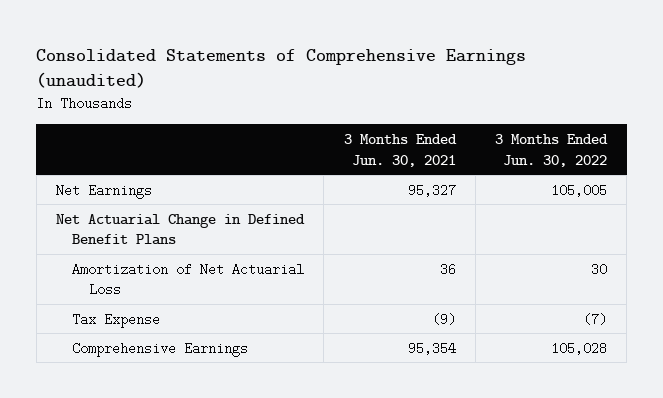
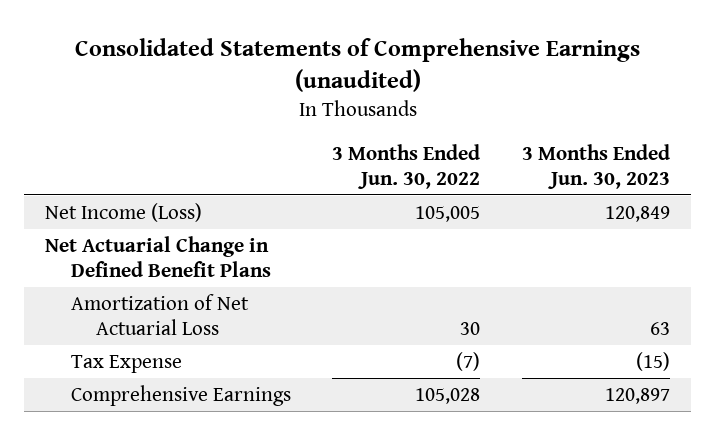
[343,134,457,167] 3 Months Ended Jun. 30, 2021 -> none
none -> [522,143,671,189] 3 Months Ended Jun. 30, 2023
[55,183,152,199] Net Earnings -> [45,202,203,222] Net Income (Loss)

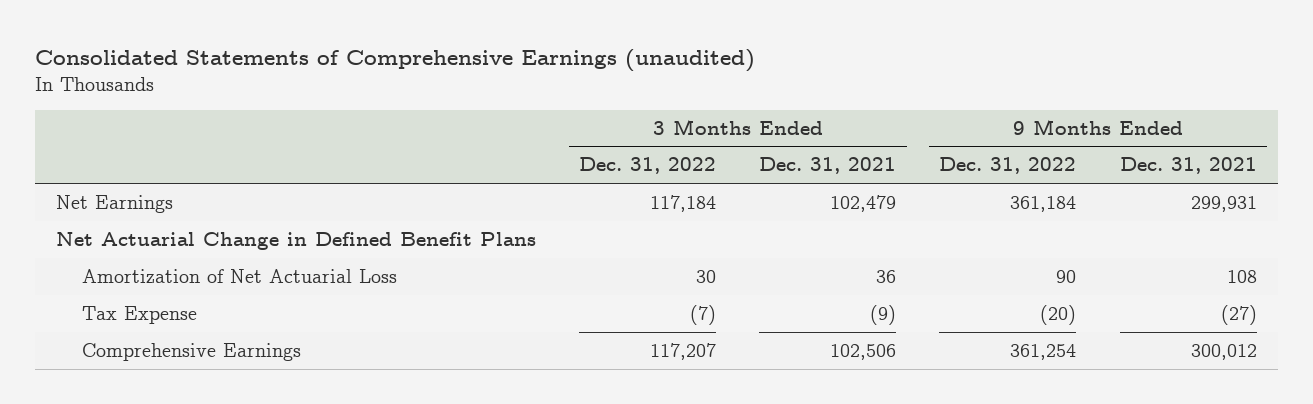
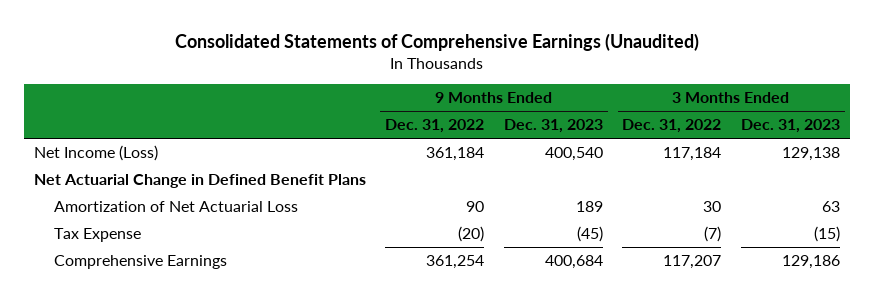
[34,48,755,72] Consolidated Statements of Comprehensive Earnings (unaudited) -> [174,33,699,52] Consolidated Statements of Comprehensive Earnings (Unaudited)
[759,157,897,175] Dec. 31, 2021 -> none
[1119,157,1257,175] Dec. 31, 2021 -> none
none -> [503,119,603,134] Dec. 31, 2023
none -> [740,119,840,134] Dec. 31, 2023
[56,194,174,213] Net Earnings -> [33,144,158,161] Net Income (Loss)

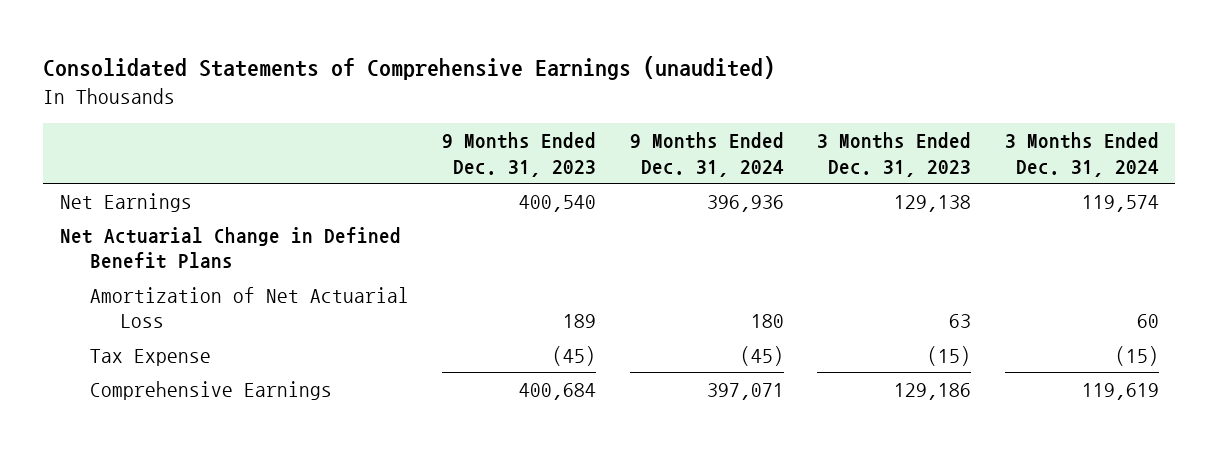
[174,33,699,52] Consolidated Statements of Comprehensive Earnings (Unaudited) -> [43,56,776,81] Consolidated Statements of Comprehensive Earnings (unaudited)
[385,119,485,134] Dec. 31, 2022 -> none
[622,119,722,134] Dec. 31, 2022 -> none
none -> [629,132,784,177] 9 Months Ended Dec. 31, 2024
none -> [1004,132,1159,177] 3 Months Ended Dec. 31, 2024
[33,144,158,161] Net Income (Loss) -> [60,192,193,212] Net Earnings

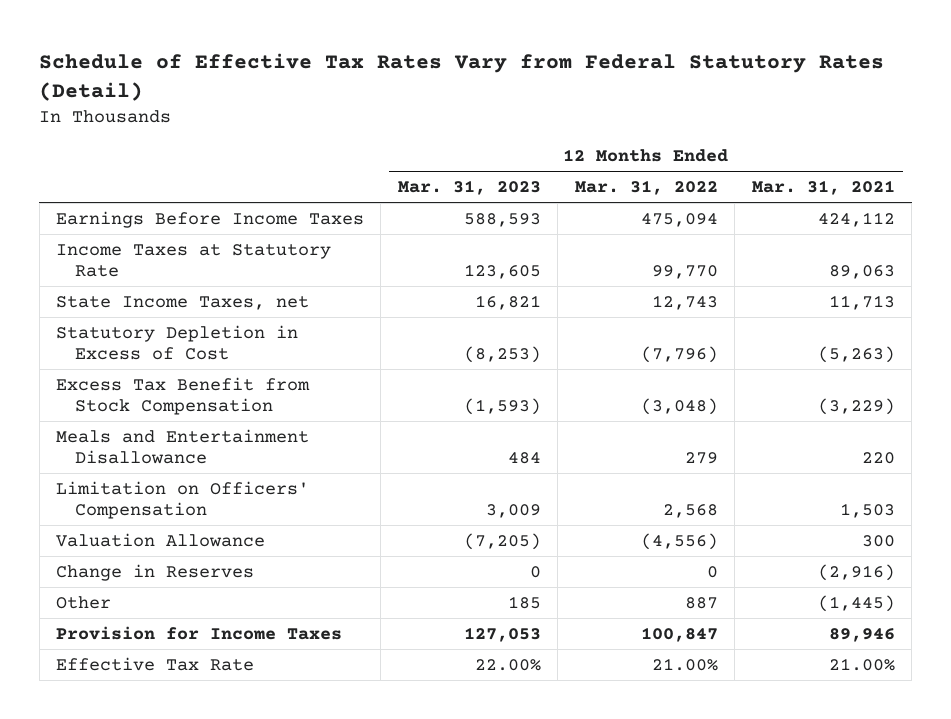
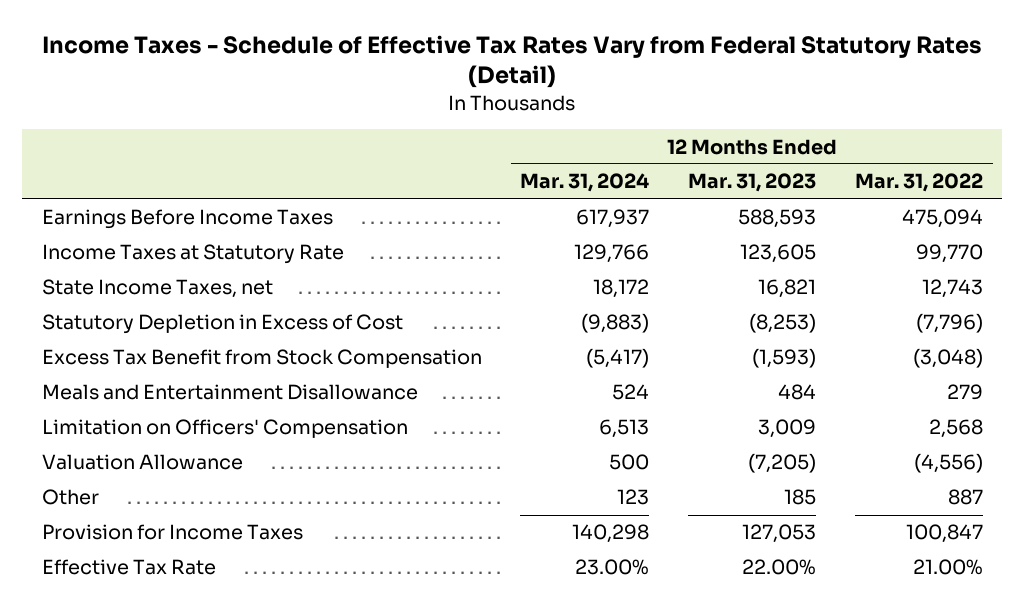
[39,52,885,101] Schedule of Effective Tax Rates Vary from Federal Statutory Rates (Detail) -> [42,34,983,89] Income Taxes - Schedule of Effective Tax Rates Vary from Federal Statutory Rates (Detail)
[751,180,895,196] Mar. 31, 2021 -> none
none -> [520,173,650,193] Mar. 31, 2024
[55,563,254,581] Change in Reserves -> none

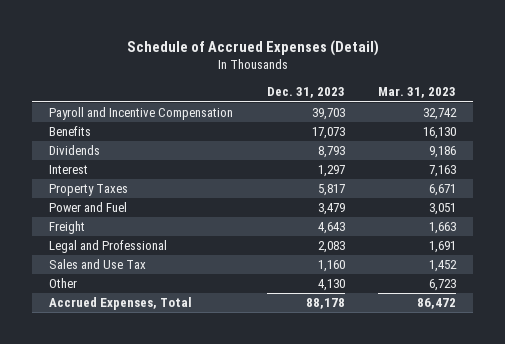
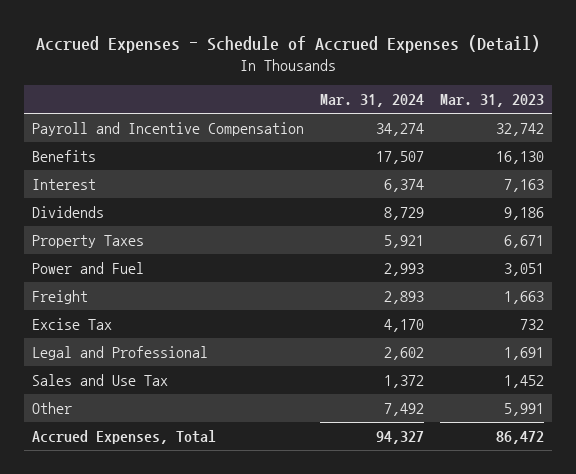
[126,40,379,57] Schedule of Accrued Expenses (Detail) -> [36,34,541,53] Accrued Expenses - Schedule of Accrued Expenses (Detail)
[266,87,345,99] Dec. 31, 2023 -> none
none -> [320,94,425,108] Mar. 31, 2024
[48,145,100,156] Dividends -> [32,205,105,218] Dividends
none -> [32,317,113,330] Excise Tax
[429,279,457,292] 6,723 -> [504,402,545,416] 5,991

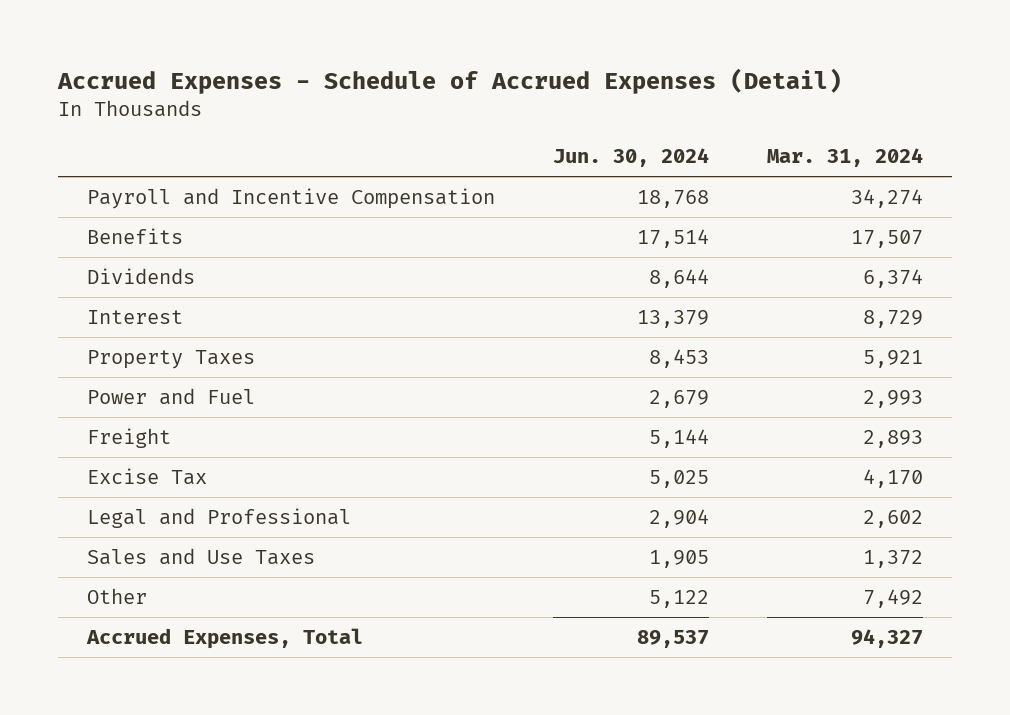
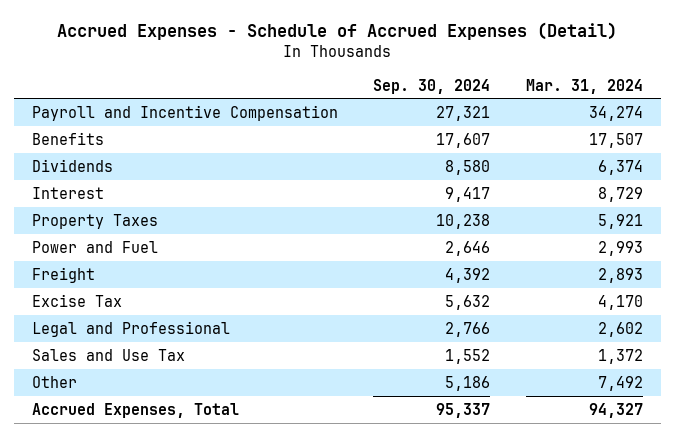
[553,148,710,168] Jun. 30, 2024 -> none
none -> [373,78,491,94] Sep. 30, 2024
[87,548,316,566] Sales and Use Taxes -> [31,348,185,361] Sales and Use Tax

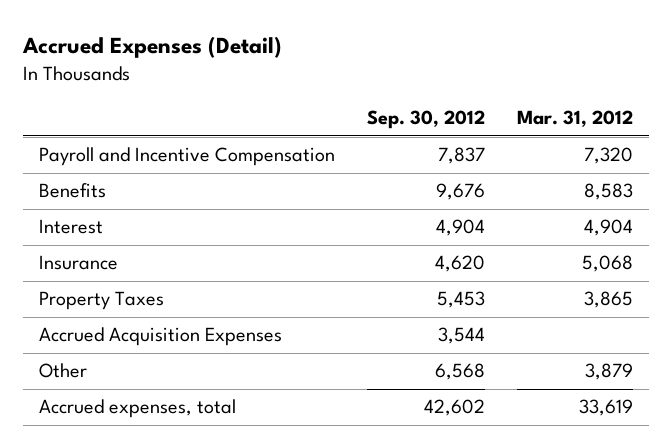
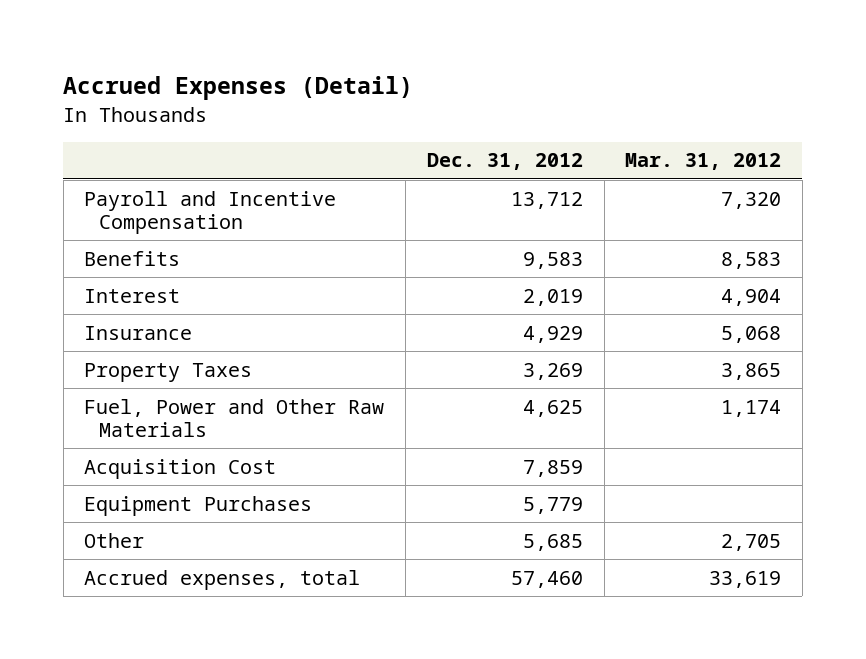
[366,110,485,130] Sep. 30, 2012 -> none
none -> [426,153,583,171] Dec. 31, 2012
none -> [84,398,385,438] Fuel, Power and Other Raw Materials
[38,327,282,347] Accrued Acquisition Expenses -> [84,458,277,479] Acquisition Cost
none -> [84,495,313,516] Equipment Purchases
[584,363,633,381] 3,879 -> [721,533,782,551] 2,705

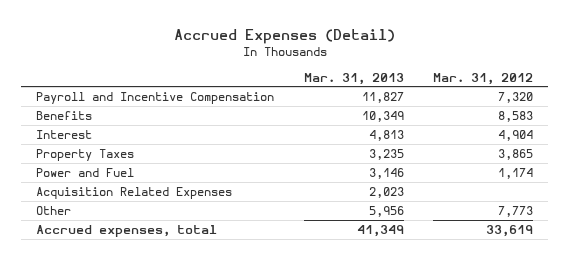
[426,153,583,171] Dec. 31, 2012 -> none
none -> [303,72,404,85] Mar. 31, 2013
[84,325,193,340] Insurance -> none
[84,495,313,516] Equipment Purchases -> none
[84,398,385,438] Fuel, Power and Other Raw Materials -> [36,167,135,177] Power and Fuel
[84,458,277,479] Acquisition Cost -> [36,186,233,199] Acquisition Related Expenses
[721,533,782,551] 2,705 -> [498,205,534,217] 7,773

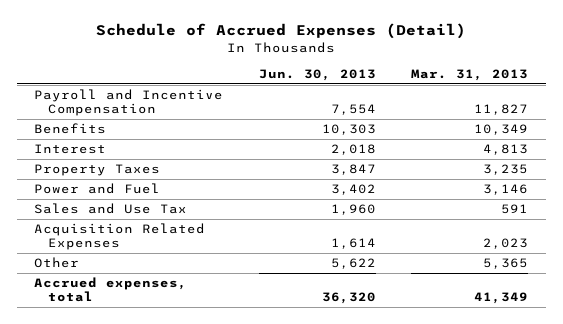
[173,28,395,44] Accrued Expenses (Detail) -> [96,23,467,40] Schedule of Accrued Expenses (Detail)
[433,72,534,85] Mar. 31, 2012 -> none
none -> [258,68,376,81] Jun. 30, 2013
none -> [34,203,188,215] Sales and Use Tax
[368,205,404,217] 5,956 -> [483,258,529,270] 5,365

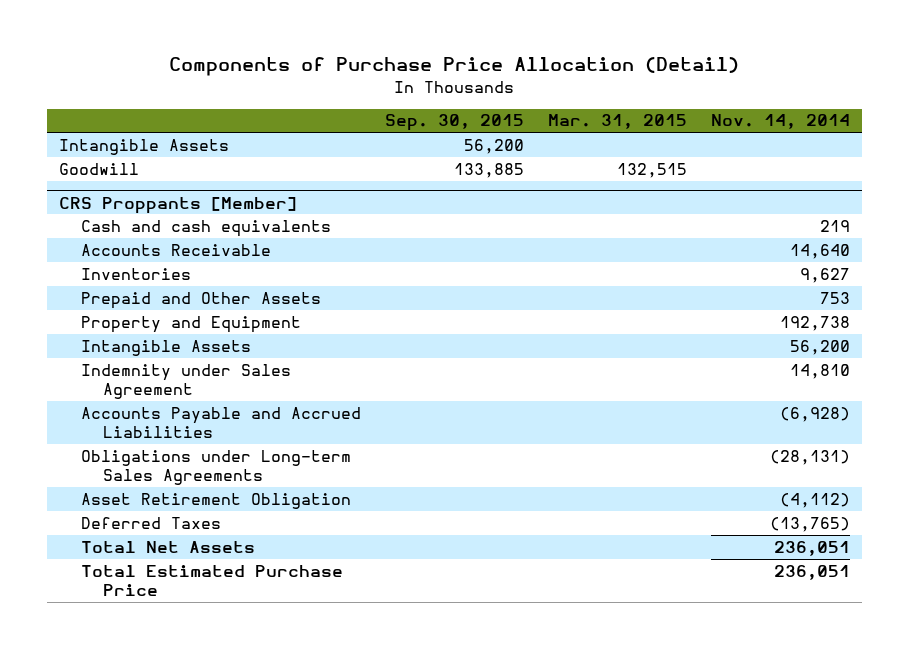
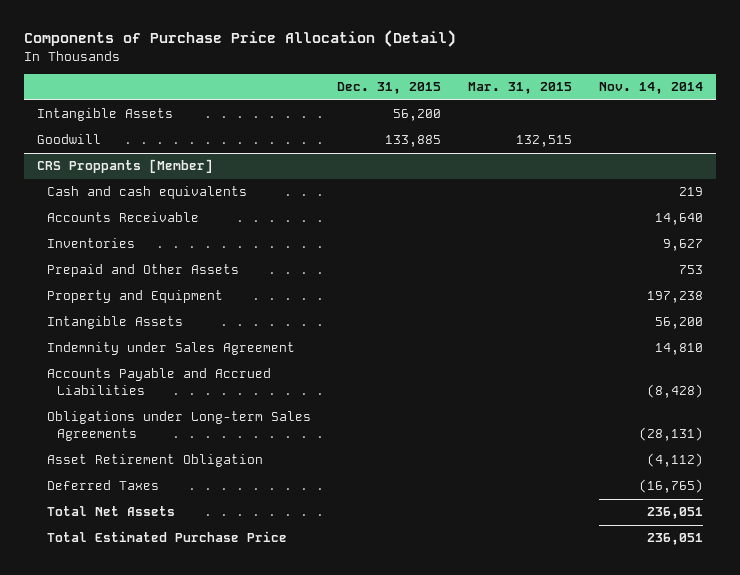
[384,114,524,132] Sep. 30, 2015 -> none
none -> [337,81,442,94] Dec. 31, 2015
[779,315,850,331] 192,738 -> [646,291,703,304] 197,238
[779,406,850,422] (6,928) -> [646,384,703,399] (8,428)
[769,516,850,532] (13,765) -> [638,479,703,494] (16,765)

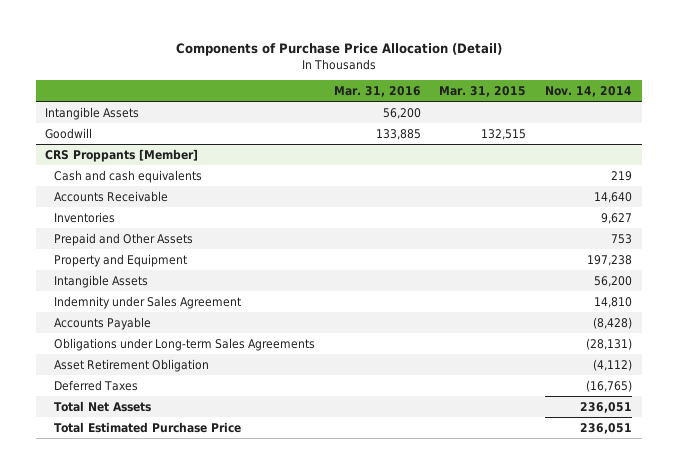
[337,81,442,94] Dec. 31, 2015 -> none
none -> [333,85,421,97] Mar. 31, 2016
[46,368,271,396] Accounts Payable and Accrued Liabilities -> [54,316,152,330] Accounts Payable

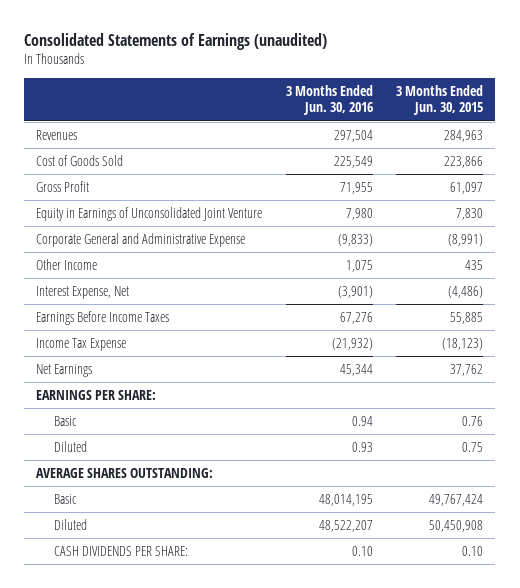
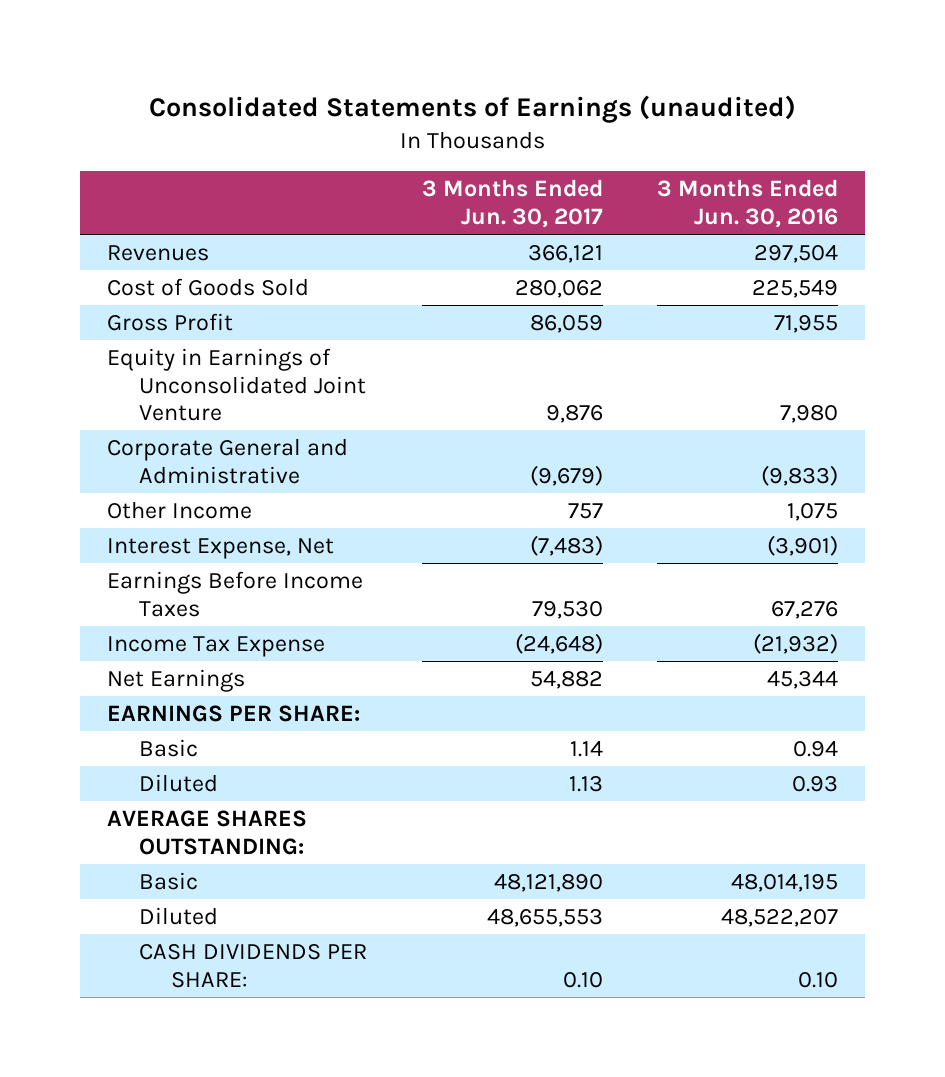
[396,85,484,116] 3 Months Ended Jun. 30, 2015 -> none
none -> [421,179,603,228] 3 Months Ended Jun. 30, 2017
[36,233,246,248] Corporate General and Administrative Expense -> [107,438,349,484] Corporate General and Administrative

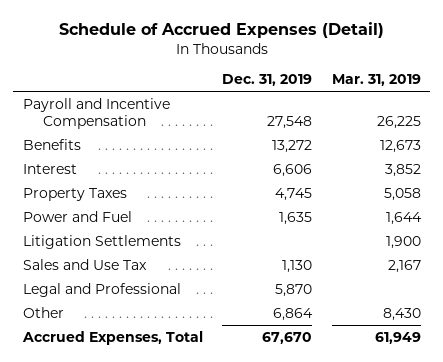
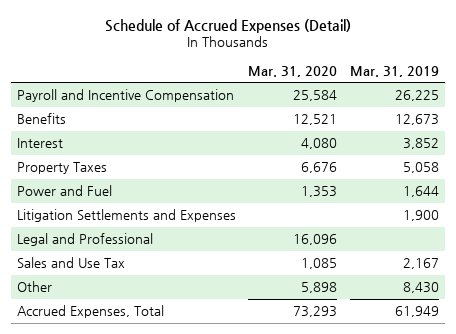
[222,74,313,87] Dec. 31, 2019 -> none
none -> [248,65,338,77] Mar. 31, 2020
[22,234,181,249] Litigation Settlements -> [16,209,236,223] Litigation Settlements and Expenses
[22,258,147,270] Sales and Use Tax -> [16,257,125,269] Sales and Use Tax

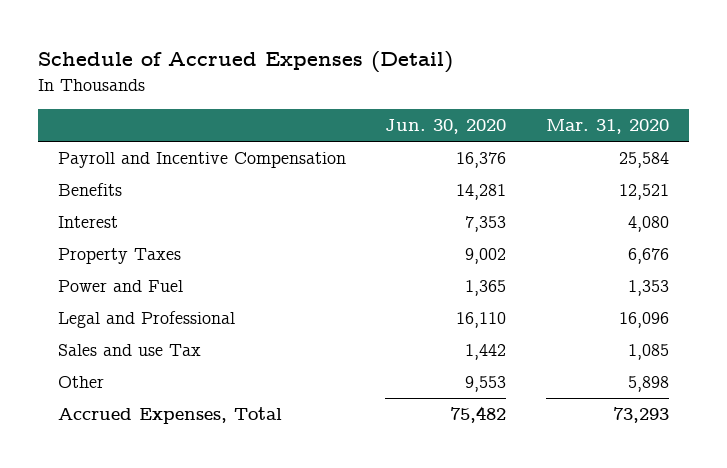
[349,65,439,77] Mar. 31, 2019 -> none
none -> [385,119,507,135] Jun. 30, 2020
[16,209,236,223] Litigation Settlements and Expenses -> none
[16,257,125,269] Sales and Use Tax -> [57,344,201,357] Sales and use Tax

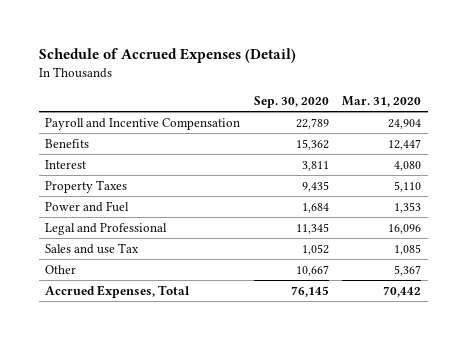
[385,119,507,135] Jun. 30, 2020 -> none
none -> [253,96,329,109] Sep. 30, 2020
[618,152,669,169] 25,584 -> [388,118,422,129] 24,904
[618,184,669,201] 12,521 -> [388,138,422,150] 12,447
[627,248,669,265] 6,676 -> [394,180,422,192] 5,110
[627,376,669,393] 5,898 -> [394,264,422,276] 5,367
[612,407,669,424] 73,293 -> [383,285,422,297] 70,442

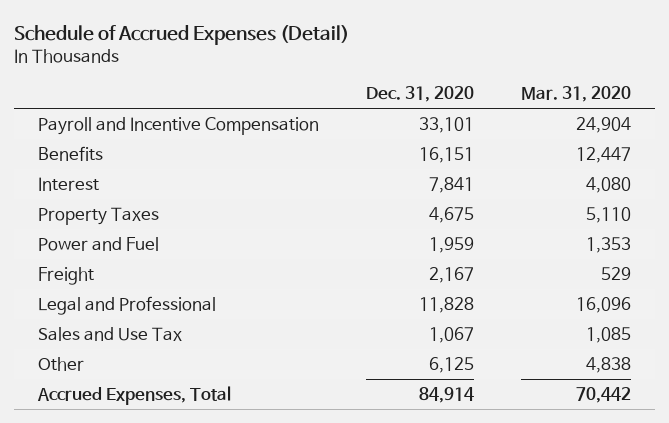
[253,96,329,109] Sep. 30, 2020 -> none
none -> [366,86,475,103] Dec. 31, 2020
none -> [37,267,94,286] Freight
[45,242,140,254] Sales and use Tax -> [37,327,182,342] Sales and Use Tax
[394,264,422,276] 5,367 -> [586,357,632,374] 4,838

